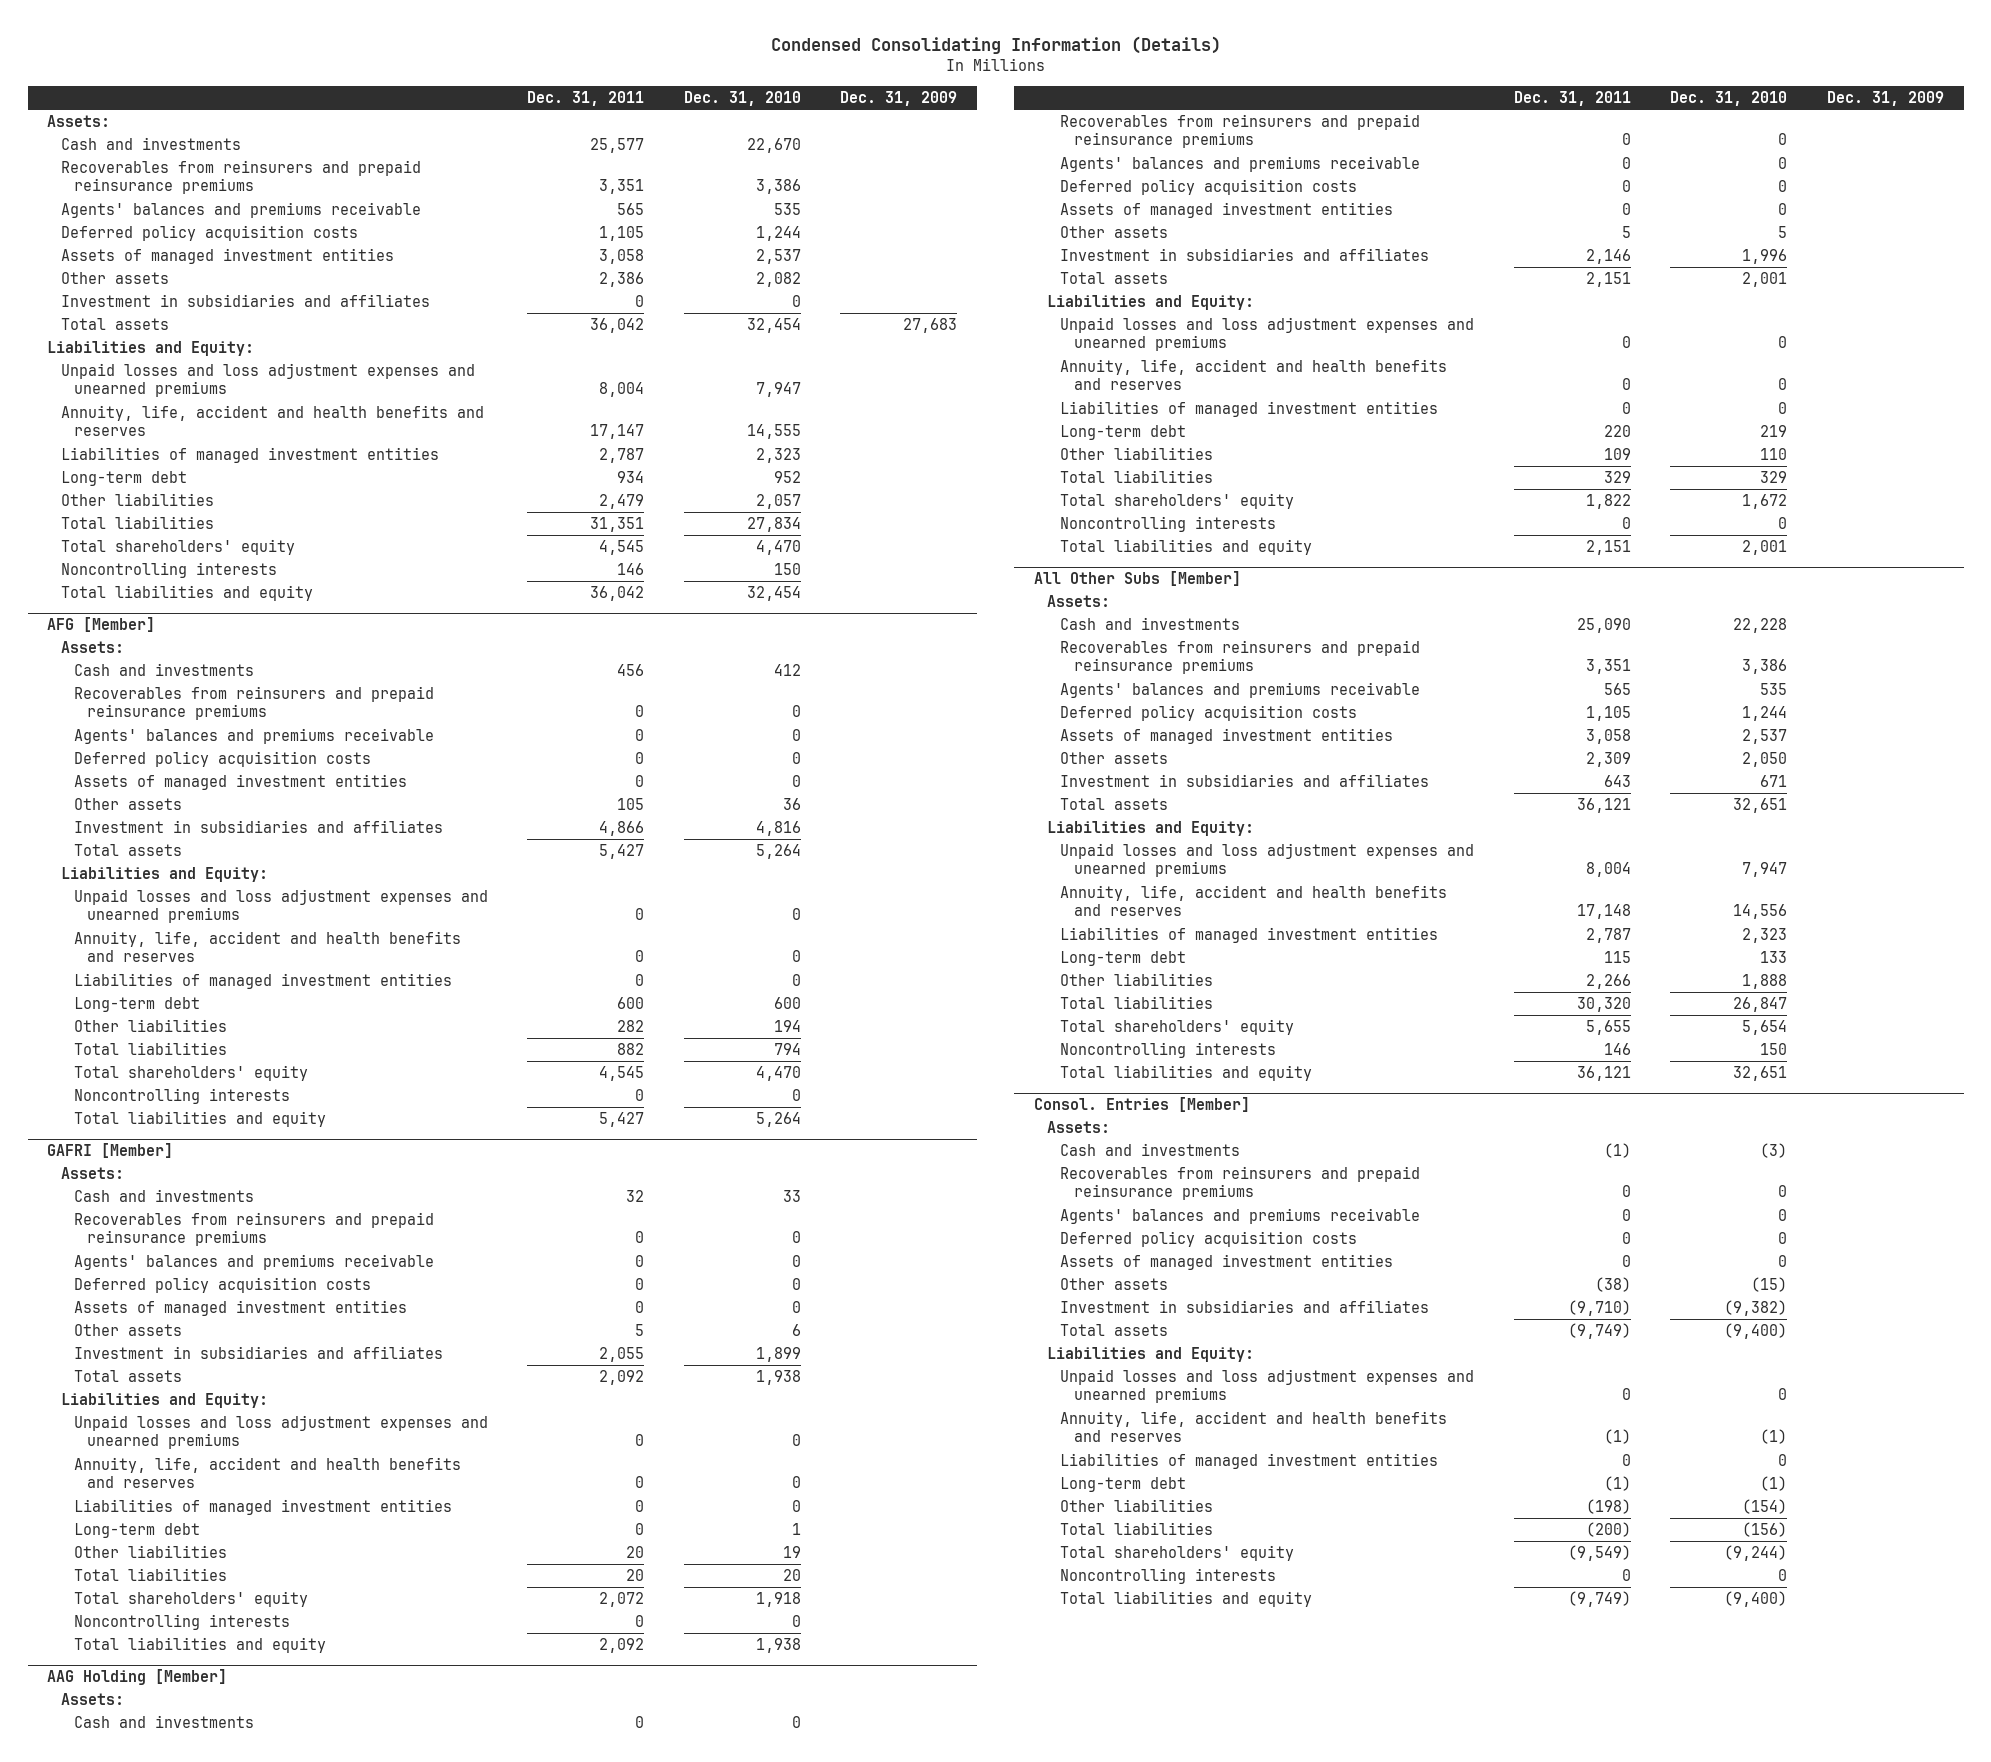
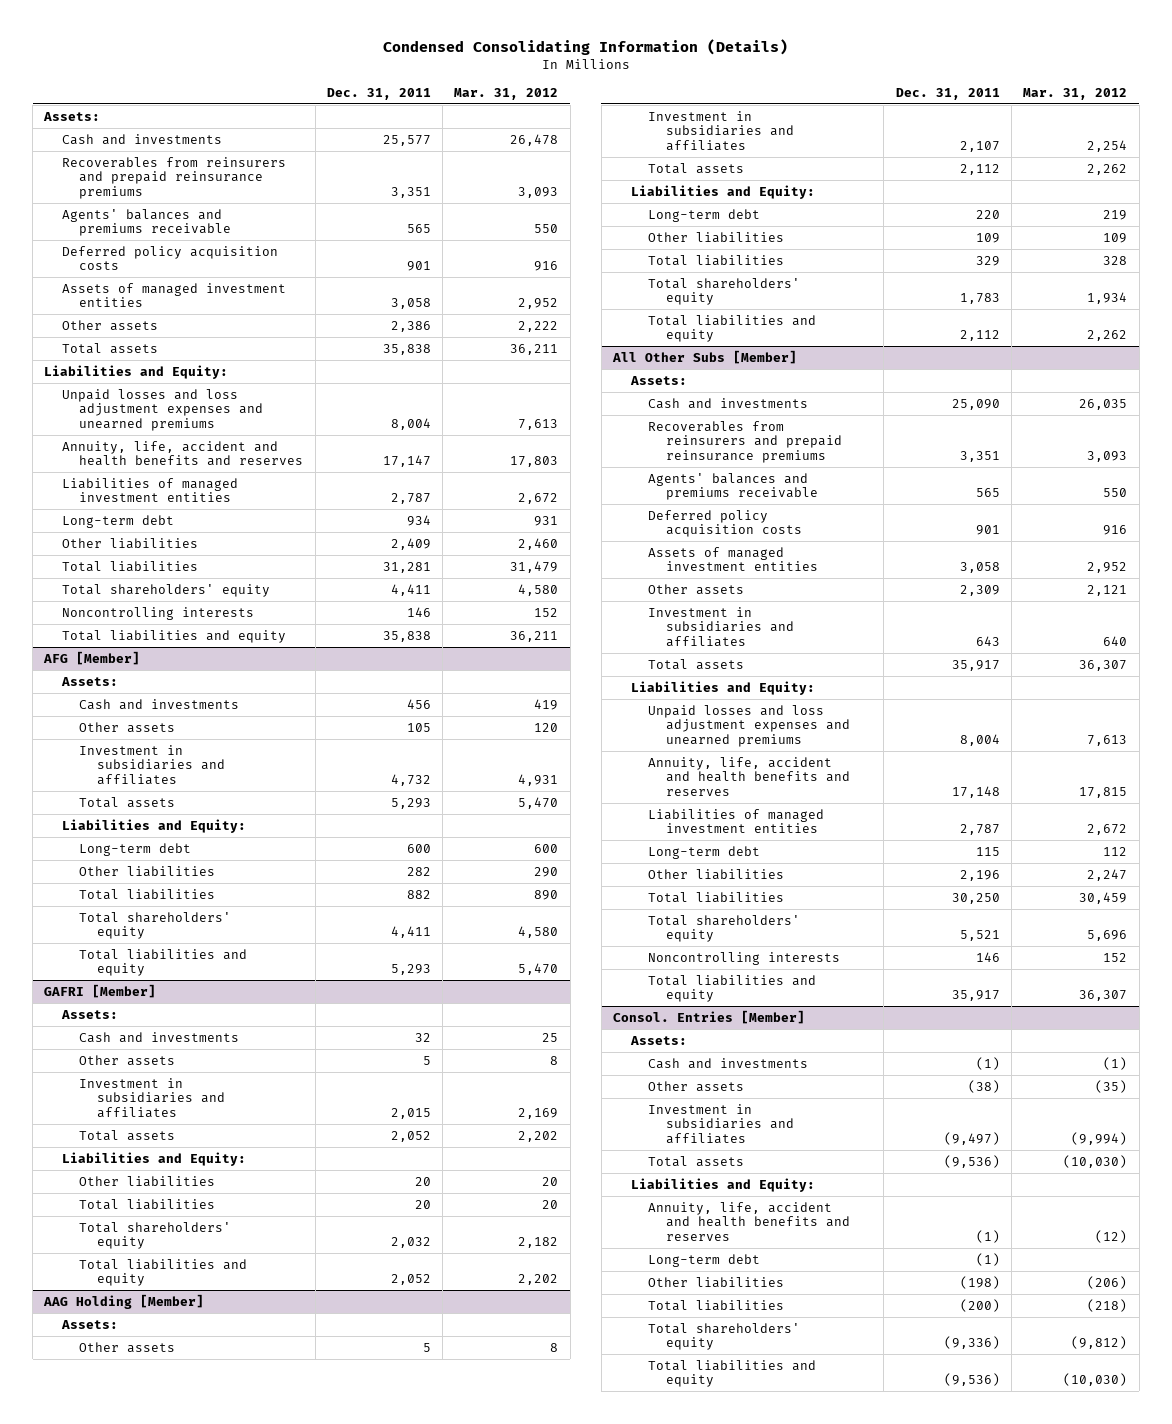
[683,91,801,107] Dec. 31, 2010 -> none
[840,91,958,107] Dec. 31, 2009 -> none
none -> [454,87,559,100] Mar. 31, 2012
[599,226,645,242] 1,105 -> [406,261,431,272] 901
[60,294,430,308] Investment in subsidiaries and affiliates -> none
[590,318,645,334] 36,042 -> [382,343,431,355] 35,838
[599,494,645,510] 2,479 -> [390,537,431,550] 2,409
[590,517,645,533] 31,351 -> [382,561,431,573] 31,281
[599,540,645,556] 4,545 -> [390,583,431,596] 4,411
[590,586,645,602] 36,042 -> [382,630,431,642] 35,838
[73,686,434,721] Recoverables from reinsurers and prepaid reinsurance premiums -> none
[73,728,434,745] Agents' balances and premiums receivable -> none
[73,751,371,768] Deferred policy acquisition costs -> none
[73,774,407,791] Assets of managed investment entities -> none
[599,821,645,837] 4,866 -> [390,774,431,787] 4,732
[599,844,645,860] 5,427 -> [390,797,431,809] 5,293
[73,889,488,924] Unpaid losses and loss adjustment expenses and unearned premiums -> none
[73,931,461,963] Annuity, life, accident and health benefits and reserves -> none
[73,973,452,990] Liabilities of managed investment entities -> none
[73,1088,290,1105] Noncontrolling interests -> none
[599,1066,645,1082] 4,545 -> [390,926,431,939] 4,411
[599,1112,645,1128] 5,427 -> [390,964,431,976] 5,293
[73,1212,434,1247] Recoverables from reinsurers and prepaid reinsurance premiums -> none
[73,1254,434,1271] Agents' balances and premiums receivable -> none
[73,1277,371,1294] Deferred policy acquisition costs -> none
[73,1300,407,1317] Assets of managed investment entities -> none
[599,1347,645,1363] 2,055 -> [390,1108,431,1120] 2,015
[599,1370,645,1386] 2,092 -> [390,1130,431,1142] 2,052
[73,1415,488,1450] Unpaid losses and loss adjustment expenses and unearned premiums -> none
[73,1457,461,1489] Annuity, life, accident and health benefits and reserves -> none
[73,1499,452,1516] Liabilities of managed investment entities -> none
[73,1523,200,1539] Long-term debt -> none
[73,1614,290,1631] Noncontrolling interests -> none
[599,1592,645,1608] 2,072 -> [390,1237,431,1249] 2,032
[599,1638,645,1654] 2,092 -> [390,1274,431,1286] 2,052
[73,1715,254,1729] Cash and investments -> none
[1060,114,1421,149] Recoverables from reinsurers and prepaid reinsurance premiums -> none
[1060,156,1421,173] Agents' balances and premiums receivable -> none
[1060,179,1358,196] Deferred policy acquisition costs -> none
[1060,202,1394,219] Assets of managed investment entities -> none
[1585,249,1631,265] 2,146 -> [959,141,1000,153] 2,107
[1585,272,1631,288] 2,151 -> [959,163,1000,175] 2,112
[1060,317,1475,352] Unpaid losses and loss adjustment expenses and unearned premiums -> none
[1060,359,1448,391] Annuity, life, accident and health benefits and reserves -> none
[1060,401,1439,418] Liabilities of managed investment entities -> none
[1060,516,1277,533] Noncontrolling interests -> none
[1585,494,1631,510] 1,822 -> [959,293,1000,305] 1,783
[1585,540,1631,556] 2,151 -> [959,330,1000,342] 2,112
[1585,706,1631,722] 1,105 -> [975,525,1000,536] 901
[1576,798,1631,814] 36,121 -> [951,659,1000,671] 35,917
[1585,974,1631,990] 2,266 -> [959,869,1000,881] 2,196
[1576,997,1631,1013] 30,320 -> [951,892,1000,904] 30,250
[1585,1020,1631,1036] 5,655 -> [959,930,1000,942] 5,521
[1576,1066,1631,1082] 36,121 -> [951,990,1000,1002] 35,917
[1060,1166,1421,1201] Recoverables from reinsurers and prepaid reinsurance premiums -> none
[1060,1208,1421,1225] Agents' balances and premiums receivable -> none
[1060,1231,1358,1248] Deferred policy acquisition costs -> none
[1060,1254,1394,1271] Assets of managed investment entities -> none
[1567,1300,1631,1317] (9,710) -> [943,1132,1000,1146] (9,497)
[1567,1323,1631,1340] (9,749) -> [943,1154,1000,1168] (9,536)
[1060,1369,1475,1404] Unpaid losses and loss adjustment expenses and unearned premiums -> none
[1060,1453,1439,1470] Liabilities of managed investment entities -> none
[1060,1568,1277,1585] Noncontrolling interests -> none
[1567,1545,1631,1562] (9,549) -> [943,1336,1000,1350] (9,336)
[1567,1591,1631,1608] (9,749) -> [943,1373,1000,1387] (9,536)

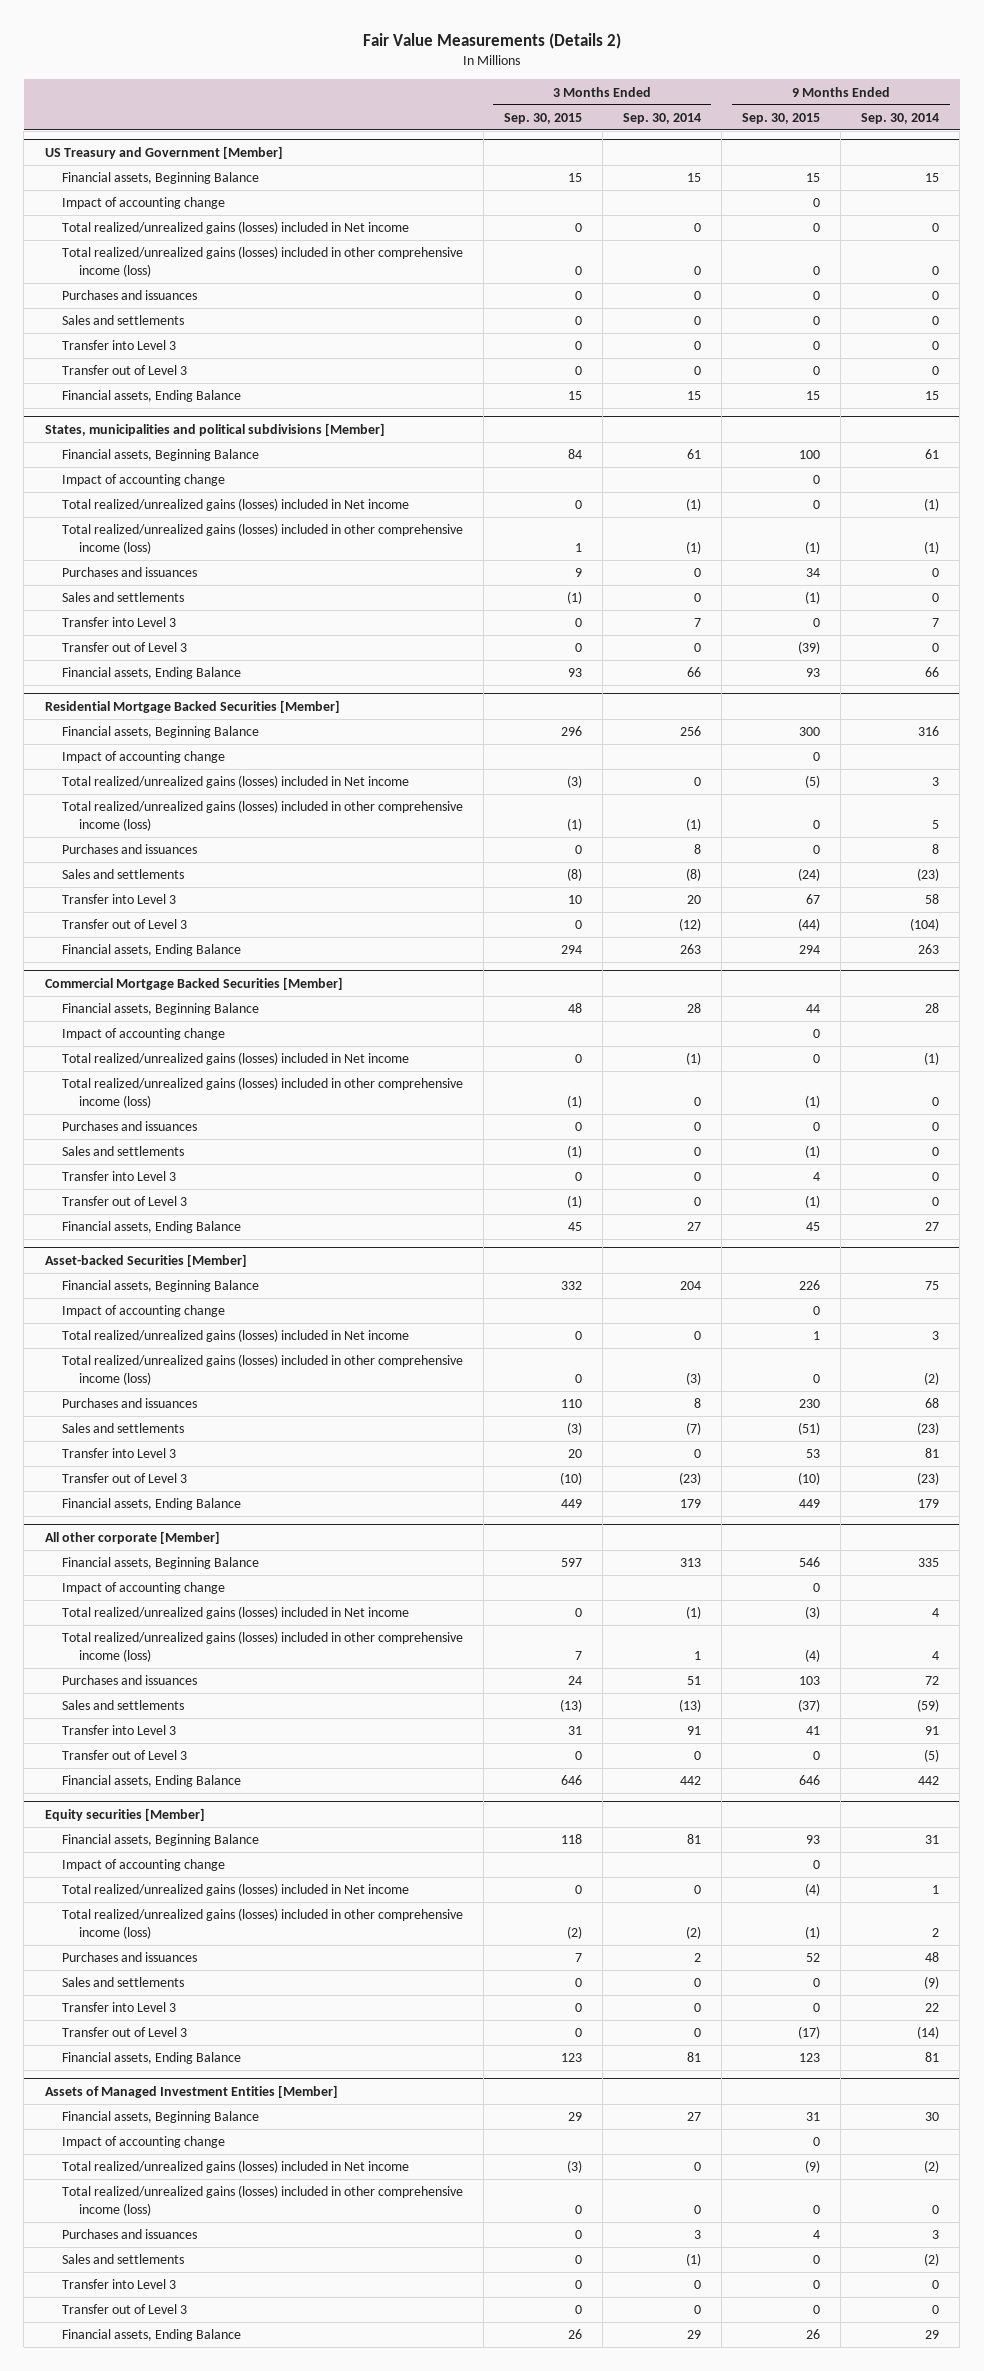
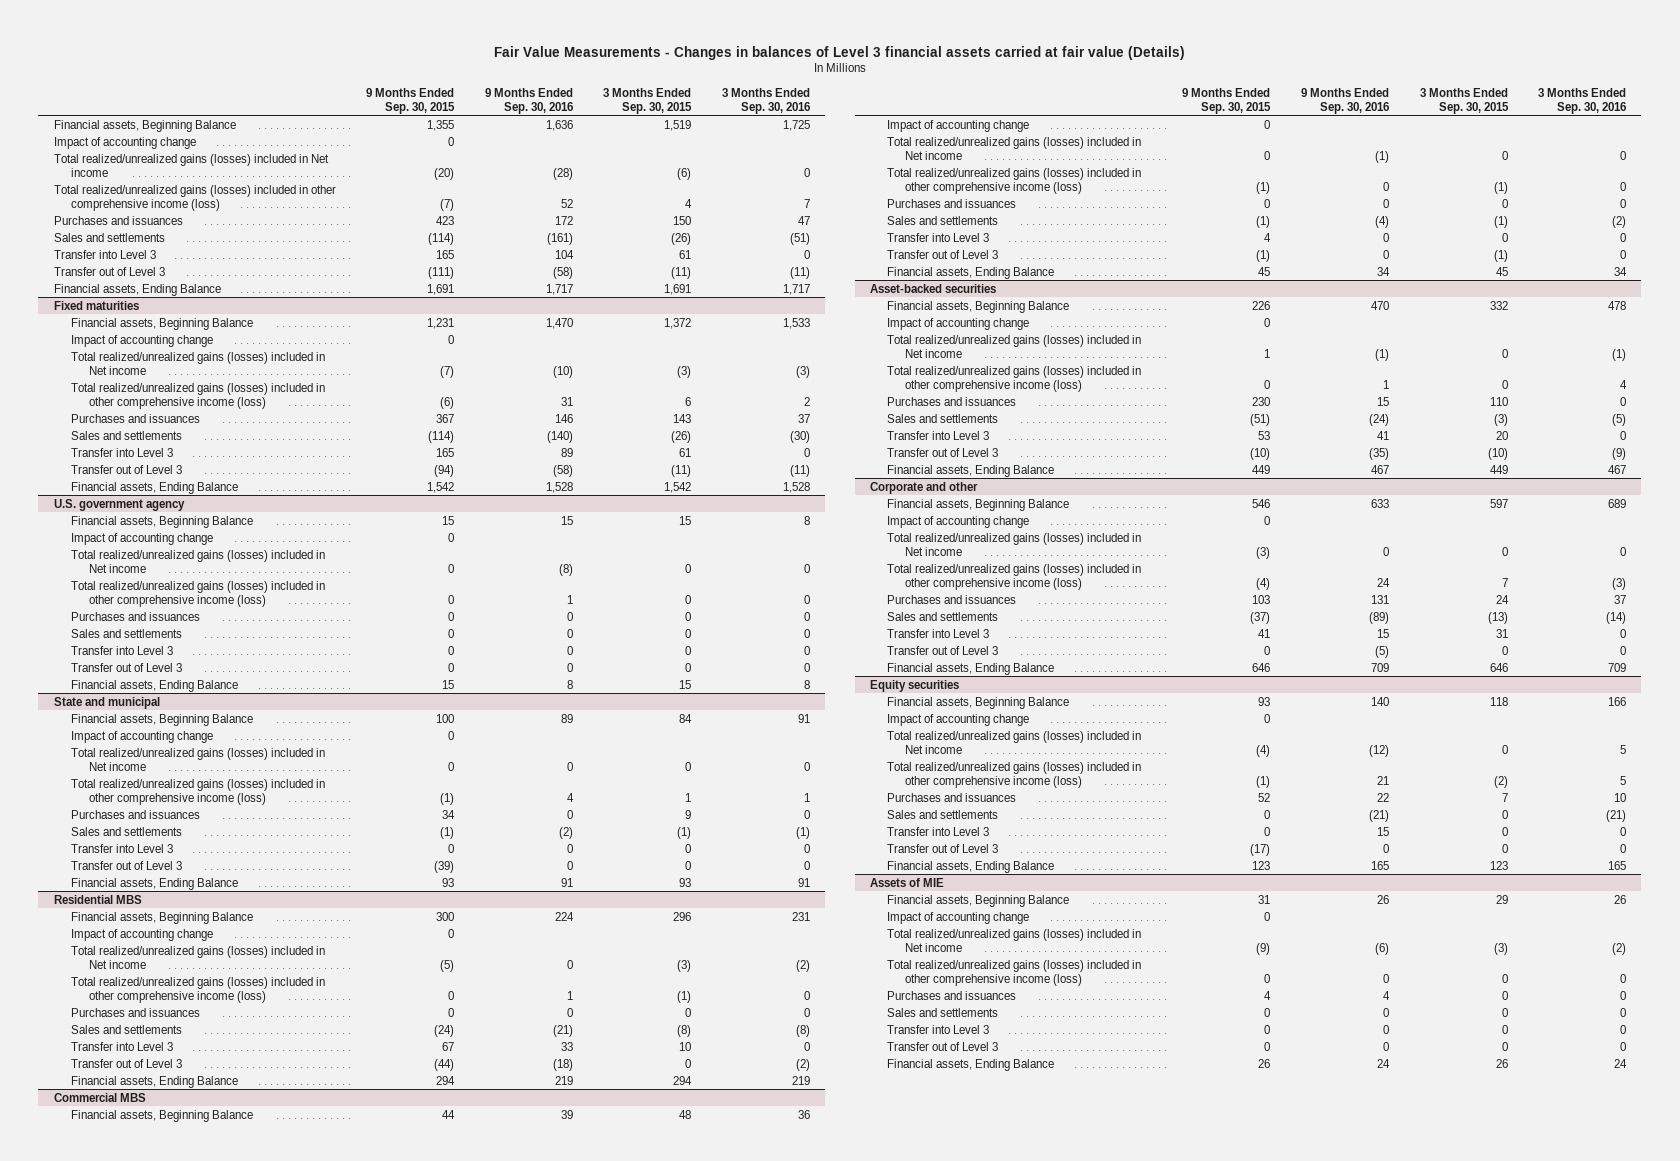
[362,32,621,49] Fair Value Measurements (Details 2) -> [493,45,1185,60] Fair Value Measurements - Changes in balances of Level 3 financial assets carried at fair value (Details)
[622,112,701,124] Sep. 30, 2014 -> none
[861,112,940,124] Sep. 30, 2014 -> none
none -> [484,87,573,114] 9 Months Ended Sep. 30, 2016
none -> [721,87,810,114] 3 Months Ended Sep. 30, 2016
none -> [53,119,236,132] Financial assets, Beginning Balance
none -> [53,136,196,149] Impact of accounting change
none -> [53,153,329,177] Total realized/unrealized gains (losses) included in Net income
none -> [53,184,336,211] Total realized/unrealized gains (losses) included in other comprehensive income (loss)
none -> [53,215,183,225] Purchases and issuances
none -> [53,232,165,242] Sales and settlements
none -> [53,249,156,259] Transfer into Level 3
none -> [53,266,165,276] Transfer out of Level 3
none -> [53,283,221,296] Financial assets, Ending Balance
none -> [53,300,139,310] Fixed maturities
none -> [71,317,254,330] Financial assets, Beginning Balance
none -> [71,334,214,347] Impact of accounting change
none -> [71,351,326,375] Total realized/unrealized gains (losses) included in Net income
none -> [71,382,326,409] Total realized/unrealized gains (losses) included in other comprehensive income (loss)
none -> [71,413,201,423] Purchases and issuances
none -> [71,430,183,440] Sales and settlements
none -> [71,447,174,457] Transfer into Level 3
none -> [71,464,183,474] Transfer out of Level 3
none -> [71,481,239,494] Financial assets, Ending Balance
[44,145,283,159] US Treasury and Government [Member] -> [53,498,185,511] U.S. government agency
[44,422,385,436] States, municipalities and political subdivisions [Member] -> [53,696,160,709] State and municipal
[44,699,340,713] Residential Mortgage Backed Securities [Member] -> [53,894,142,904] Residential MBS
[44,976,343,990] Commercial Mortgage Backed Securities [Member] -> [53,1092,146,1102] Commercial MBS
[44,1253,247,1267] Asset-backed Securities [Member] -> [869,283,996,293] Asset-backed securities
[44,1530,220,1544] All other corporate [Member] -> [869,481,978,494] Corporate and other
[44,1807,205,1821] Equity securities [Member] -> [869,679,959,692] Equity securities
[44,2084,338,2098] Assets of Managed Investment Entities [Member] -> [869,877,944,887] Assets of MIE

